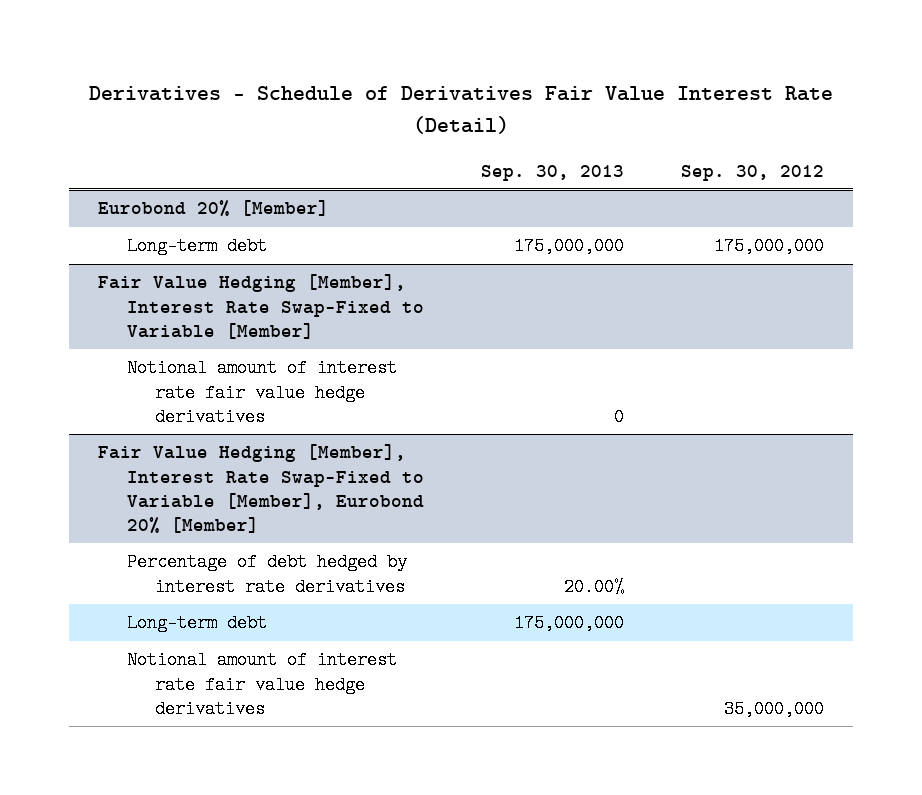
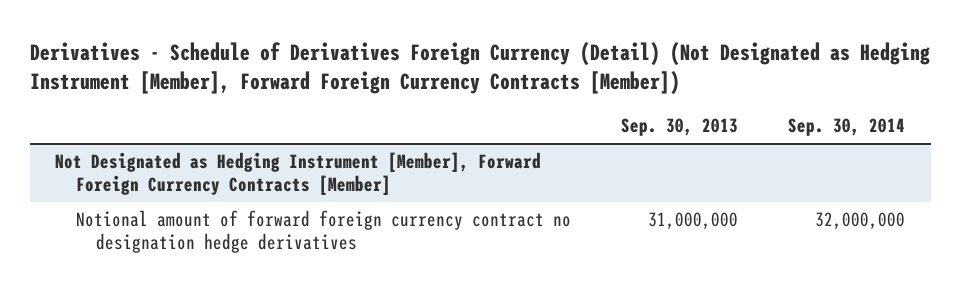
[88,86,833,134] Derivatives - Schedule of Derivatives Fair Value Interest Rate (Detail) -> [30,41,931,96] Derivatives - Schedule of Derivatives Foreign Currency (Detail) (Not Designated as Hedging Instrument [Member], Forward Foreign Currency Contracts [Member])
[681,164,825,181] Sep. 30, 2012 -> none
none -> [788,118,906,137] Sep. 30, 2014
[97,200,329,217] Eurobond 20% [Member] -> none
[126,237,267,256] Long-term debt -> none
[97,274,424,339] Fair Value Hedging [Member], Interest Rate Swap-Fixed to Variable [Member] -> none
[97,444,424,534] Fair Value Hedging [Member], Interest Rate Swap-Fixed to Variable [Member], Eurobond 20% [Member] -> none
[126,553,407,596] Percentage of debt hedged by interest rate derivatives -> none
[126,614,267,633] Long-term debt -> none
[126,651,397,718] Notional amount of interest rate fair value hedge derivatives -> none
none -> [55,152,542,195] Not Designated as Hedging Instrument [Member], Forward Foreign Currency Contracts [Member]
[126,359,397,426] Notional amount of interest rate fair value hedge derivatives -> [75,210,571,253] Notional amount of forward foreign currency contract no designation hedge derivatives
[613,407,624,426] 0 -> [648,212,739,231] 31,000,000

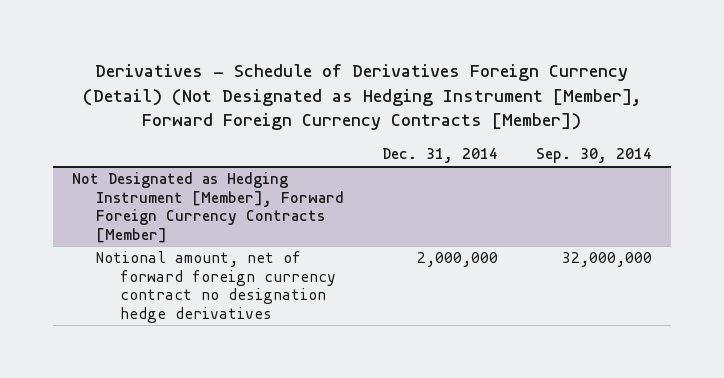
[621,118,739,137] Sep. 30, 2013 -> none
none -> [382,148,499,164] Dec. 31, 2014
[75,210,571,253] Notional amount of forward foreign currency contract no designation hedge derivatives -> [96,251,337,323] Notional amount, net of forward foreign currency contract no designation hedge derivatives

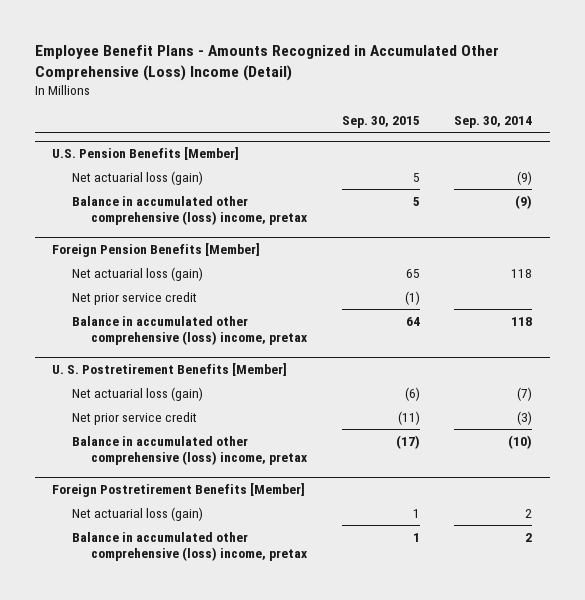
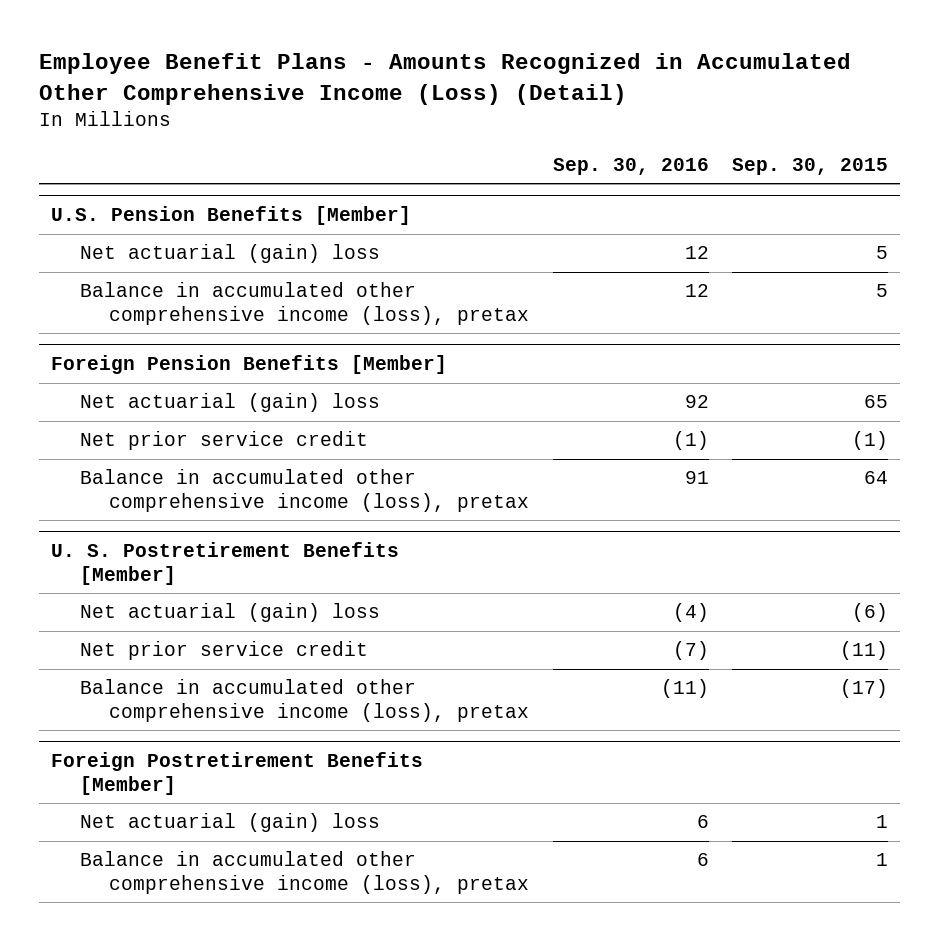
[35,44,500,81] Employee Benefit Plans - Amounts Recognized in Accumulated Other Comprehensive (Loss) Income (Detail) -> [39,53,852,105] Employee Benefit Plans - Amounts Recognized in Accumulated Other Comprehensive Income (Loss) (Detail)
[454,115,533,128] Sep. 30, 2014 -> none
none -> [552,158,709,176] Sep. 30, 2016
[71,170,203,185] Net actuarial loss (gain) -> [80,244,381,264] Net actuarial (gain) loss
[71,195,308,225] Balance in accumulated other comprehensive (loss) income, pretax -> [80,282,530,326] Balance in accumulated other comprehensive income (loss), pretax
[71,266,203,281] Net actuarial loss (gain) -> [80,393,381,413] Net actuarial (gain) loss
[71,315,308,345] Balance in accumulated other comprehensive (loss) income, pretax -> [80,469,530,513] Balance in accumulated other comprehensive income (loss), pretax
[71,386,203,401] Net actuarial loss (gain) -> [80,603,381,623] Net actuarial (gain) loss
[71,435,308,465] Balance in accumulated other comprehensive (loss) income, pretax -> [80,679,530,723] Balance in accumulated other comprehensive income (loss), pretax
[71,506,203,521] Net actuarial loss (gain) -> [80,813,381,833] Net actuarial (gain) loss
[71,531,308,561] Balance in accumulated other comprehensive (loss) income, pretax -> [80,851,530,895] Balance in accumulated other comprehensive income (loss), pretax

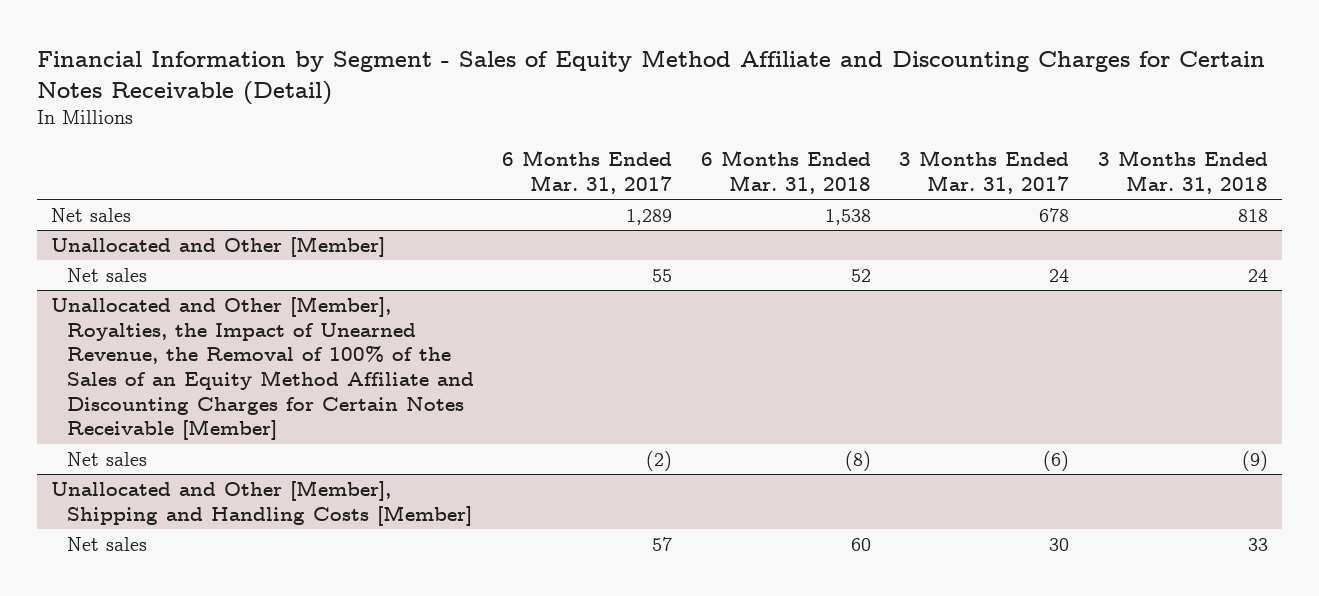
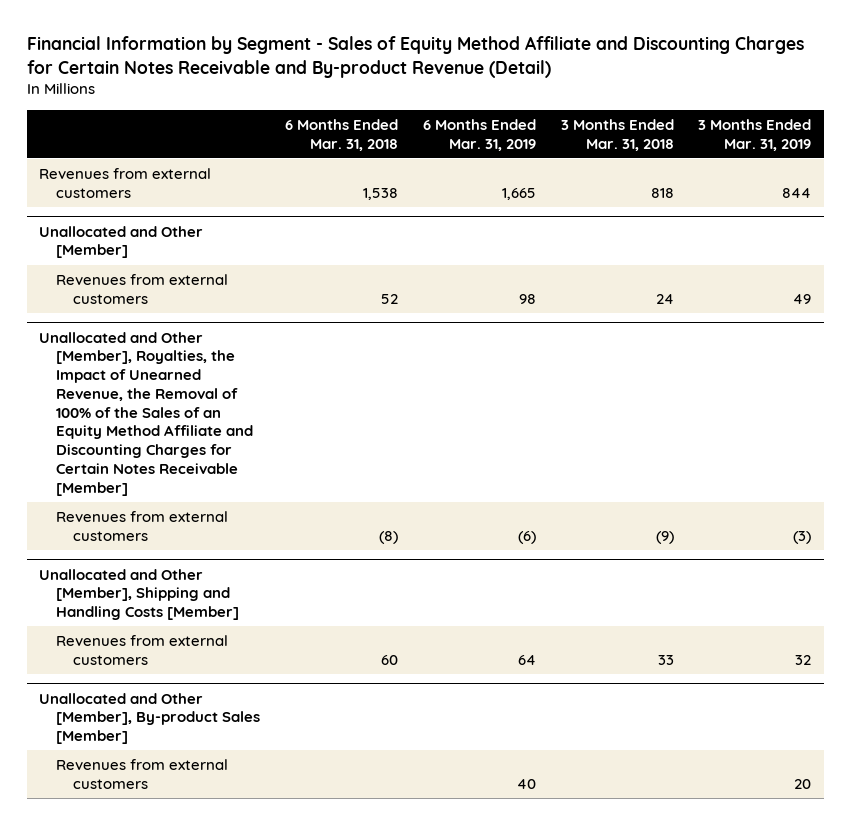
[36,50,1265,105] Financial Information by Segment - Sales of Equity Method Affiliate and Discounting Charges for Certain Notes Receivable (Detail) -> [26,36,804,78] Financial Information by Segment - Sales of Equity Method Affiliate and Discounting Charges for Certain Notes Receivable and By-product Revenue (Detail)
[502,150,673,194] 6 Months Ended Mar. 31, 2017 -> none
[899,150,1070,194] 3 Months Ended Mar. 31, 2017 -> none
none -> [422,118,536,151] 6 Months Ended Mar. 31, 2019
none -> [698,118,812,151] 3 Months Ended Mar. 31, 2019
[51,207,132,222] Net sales -> [39,168,212,198] Revenues from external customers
[67,267,148,282] Net sales -> [56,274,229,304] Revenues from external customers
[67,451,148,466] Net sales -> [56,511,229,541] Revenues from external customers
[67,536,148,551] Net sales -> [56,635,229,665] Revenues from external customers
none -> [39,692,261,745] Unallocated and Other [Member], By-product Sales [Member]
none -> [56,759,229,789] Revenues from external customers

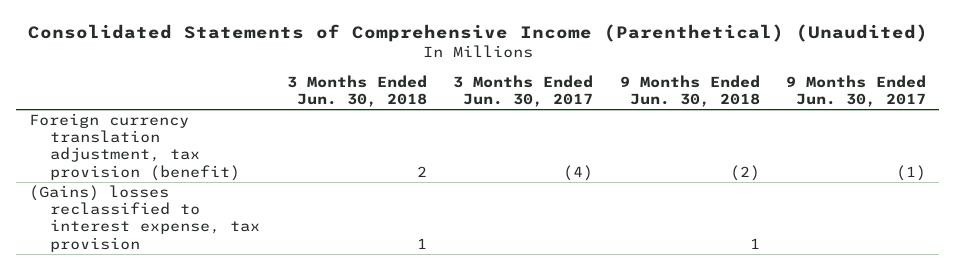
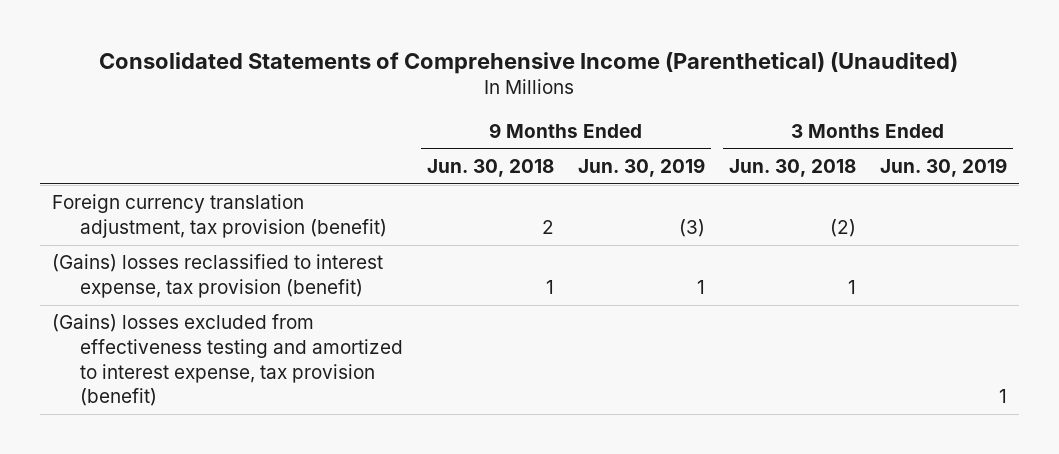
[453,74,594,108] 3 Months Ended Jun. 30, 2017 -> none
[785,74,926,108] 9 Months Ended Jun. 30, 2017 -> none
none -> [578,158,706,178] Jun. 30, 2019
none -> [880,158,1008,178] Jun. 30, 2019
[416,165,427,177] 2 -> [830,219,857,238] (2)
[729,164,760,181] (2) -> [542,220,555,235] 2
[29,185,261,252] (Gains) losses reclassified to interest expense, tax provision -> [51,254,383,299] (Gains) losses reclassified to interest expense, tax provision (benefit)
none -> [51,314,404,407] (Gains) losses excluded from effectiveness testing and amortized to interest expense, tax provision (benefit)

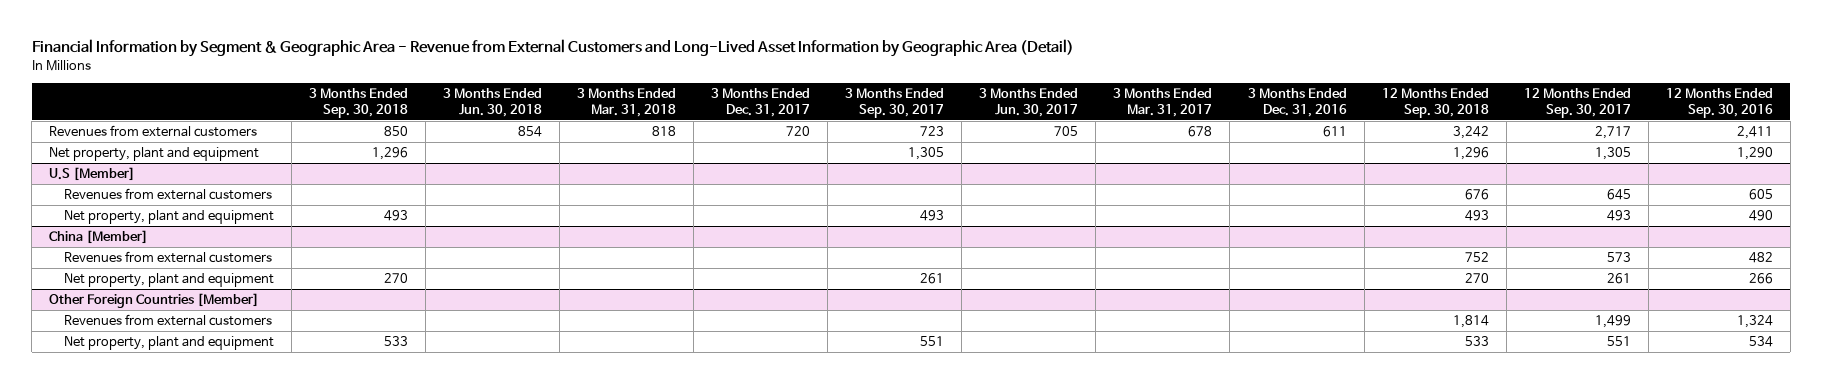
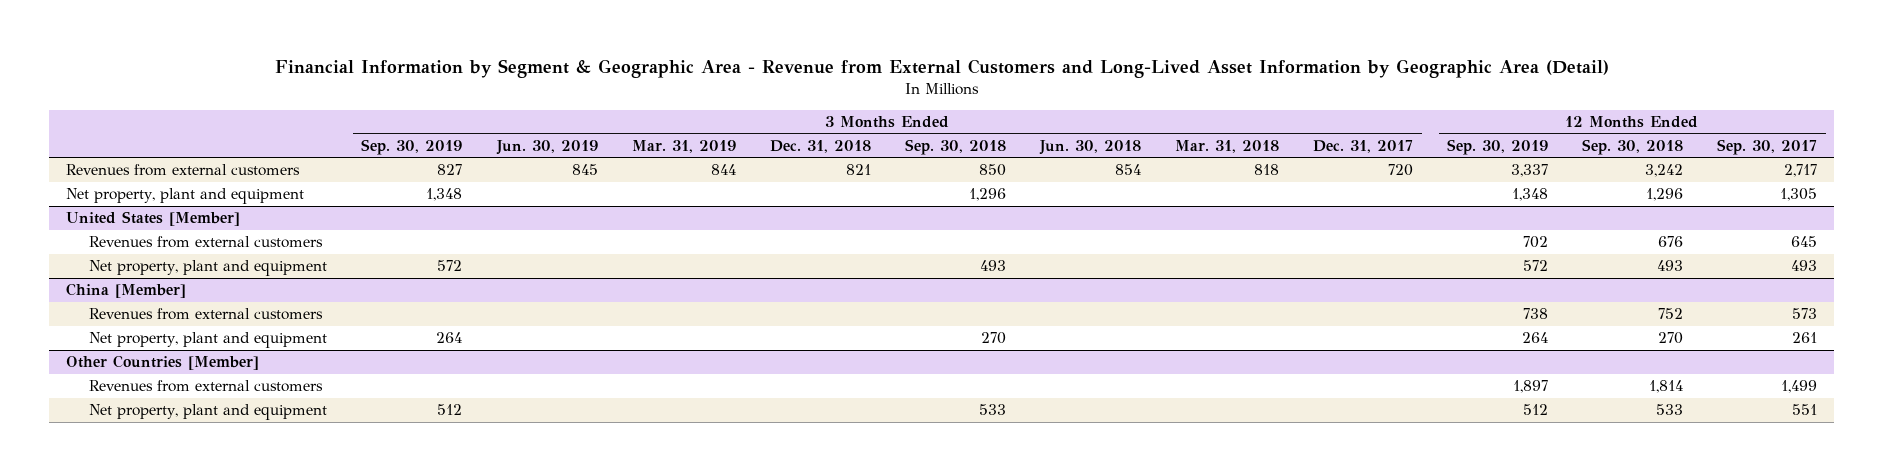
[845,88,945,118] 3 Months Ended Sep. 30, 2017 -> none
[979,88,1079,117] 3 Months Ended Jun. 30, 2017 -> none
[1113,88,1213,117] 3 Months Ended Mar. 31, 2017 -> none
[1247,88,1347,117] 3 Months Ended Dec. 31, 2016 -> none
[1665,88,1773,118] 12 Months Ended Sep. 30, 2016 -> none
none -> [361,138,463,155] Sep. 30, 2019
none -> [495,139,598,155] Jun. 30, 2019
none -> [631,139,736,153] Mar. 31, 2019
none -> [769,139,871,153] Dec. 31, 2018
none -> [1447,138,1549,155] Sep. 30, 2019
[49,167,136,182] U.S [Member] -> [65,211,240,227] United States [Member]
[49,293,260,309] Other Foreign Countries [Member] -> [65,355,259,371] Other Countries [Member]

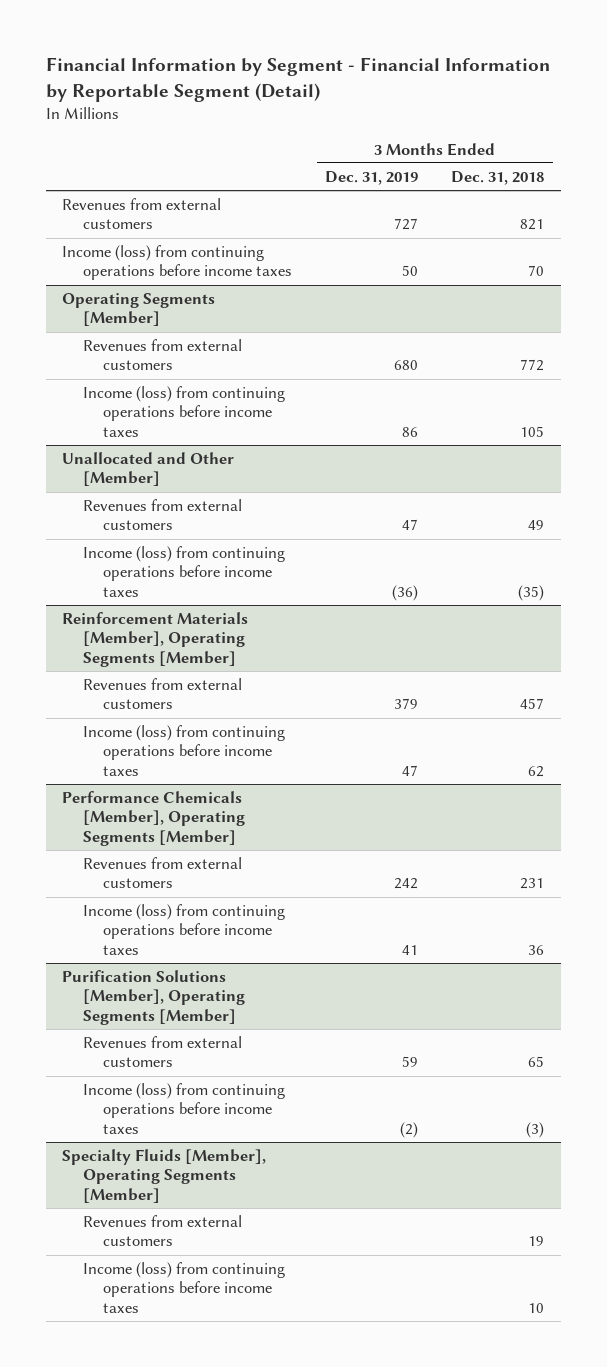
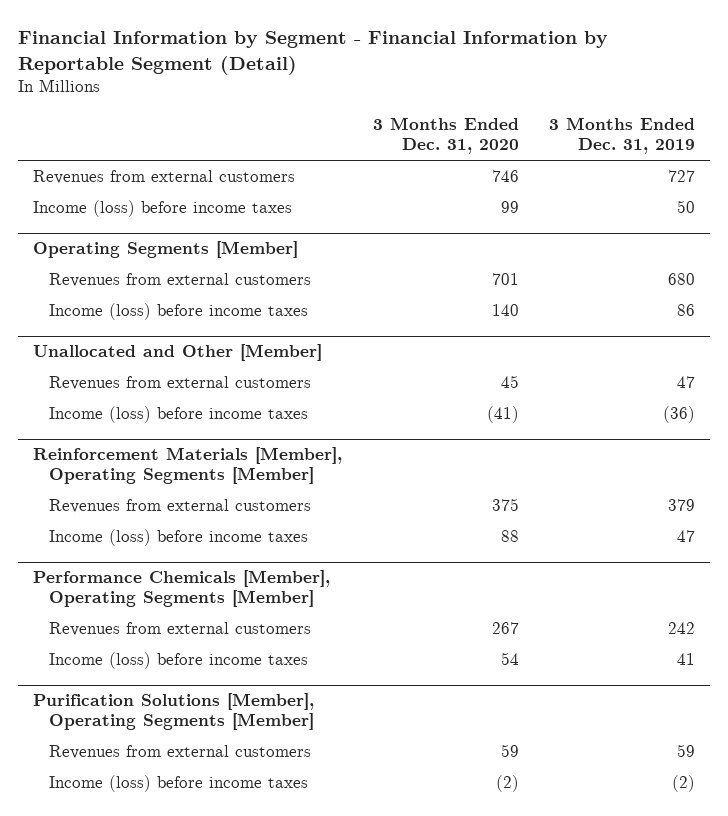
[451,170,545,185] Dec. 31, 2018 -> none
none -> [372,117,519,155] 3 Months Ended Dec. 31, 2020
[62,244,292,281] Income (loss) from continuing operations before income taxes -> [33,200,293,218] Income (loss) before income taxes
[82,385,285,437] Income (loss) from continuing operations before income taxes -> [49,303,309,321] Income (loss) before income taxes
[82,545,285,597] Income (loss) from continuing operations before income taxes -> [49,406,309,424] Income (loss) before income taxes
[82,724,285,776] Income (loss) from continuing operations before income taxes -> [49,529,309,547] Income (loss) before income taxes
[82,903,285,955] Income (loss) from continuing operations before income taxes -> [49,652,309,670] Income (loss) before income taxes
[62,1148,267,1203] Specialty Fluids [Member], Operating Segments [Member] -> none
[82,1214,242,1247] Revenues from external customers -> none
[82,1261,285,1313] Income (loss) from continuing operations before income taxes -> none
[82,1082,285,1134] Income (loss) from continuing operations before income taxes -> [49,775,309,793] Income (loss) before income taxes

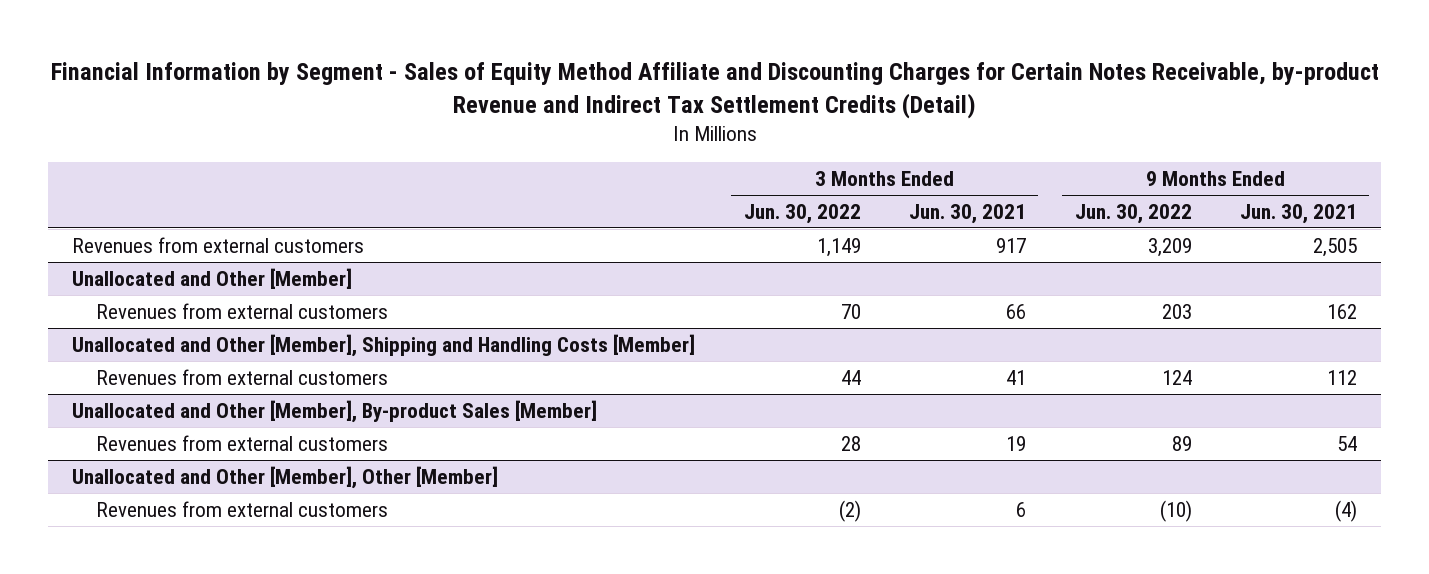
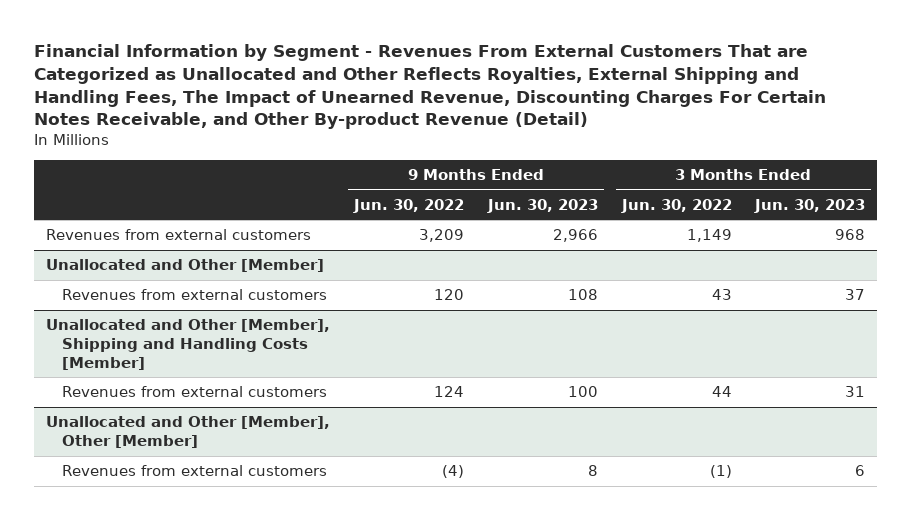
[50,62,1379,120] Financial Information by Segment - Sales of Equity Method Affiliate and Discounting Charges for Certain Notes Receivable, by-product Revenue and Indirect Tax Settlement Credits (Detail) -> [34,44,827,130] Financial Information by Segment - Revenues From External Customers That are Categorized as Unallocated and Other Reflects Royalties, External Shipping and Handling Fees, The Impact of Unearned Revenue, Discounting Charges For Certain Notes Receivable, and Other By-product Revenue (Detail)
[909,203,1027,224] Jun. 30, 2021 -> none
[1239,203,1357,224] Jun. 30, 2021 -> none
none -> [486,198,598,213] Jun. 30, 2023
none -> [754,198,866,213] Jun. 30, 2023
[840,303,861,319] 70 -> [711,289,732,301] 43
[1161,303,1192,319] 203 -> [433,289,464,301] 120
[72,399,598,423] Unallocated and Other [Member], By-product Sales [Member] -> none
[96,434,389,451] Revenues from external customers -> none
[838,499,861,522] (2) -> [709,465,732,479] (1)
[1159,499,1192,522] (10) -> [441,465,464,479] (4)

